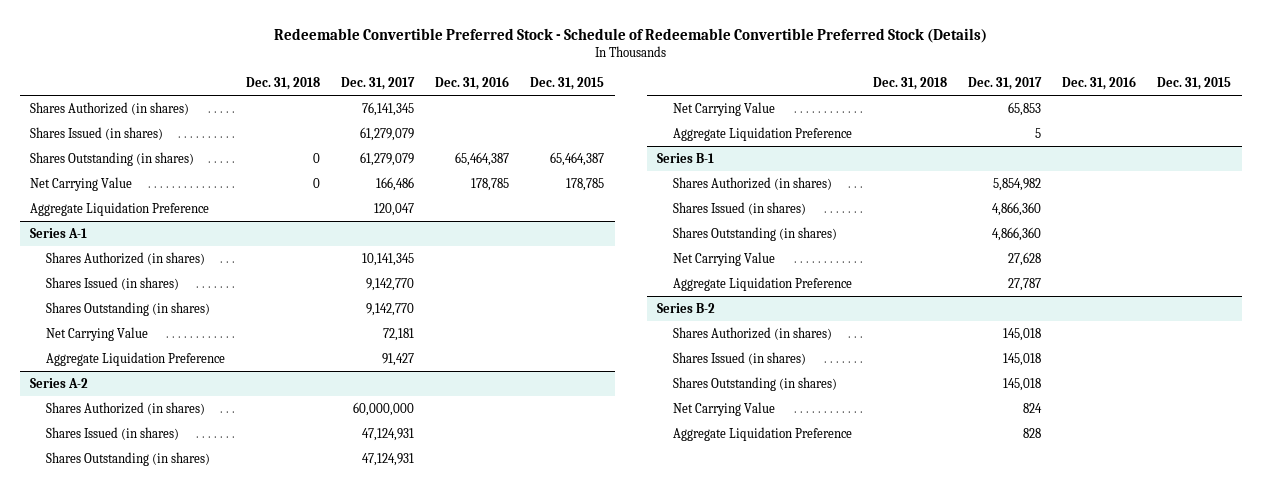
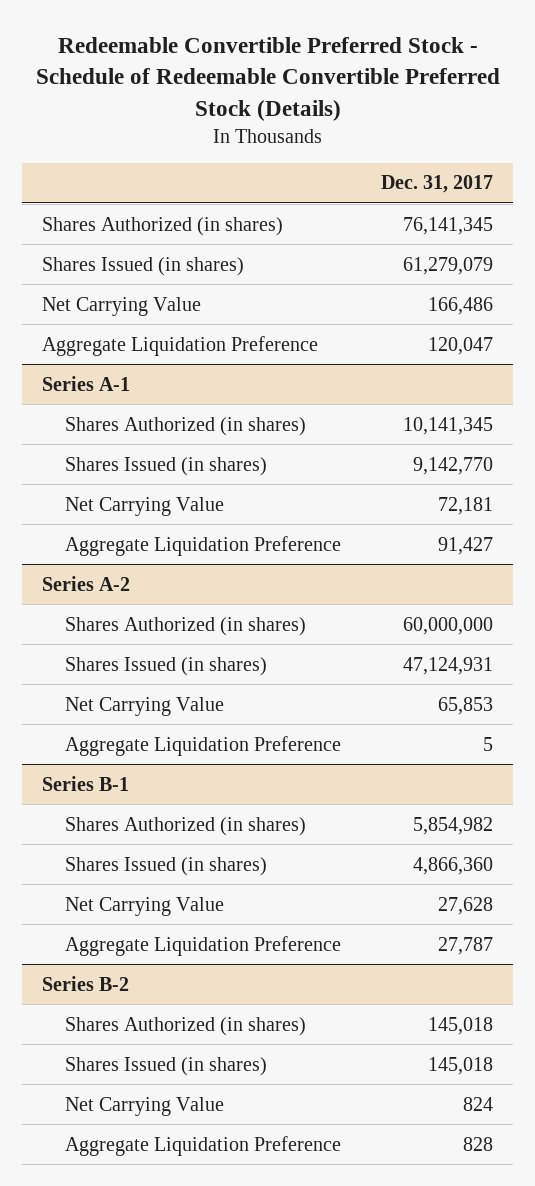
[245,77,320,91] Dec. 31, 2018 -> none
[434,76,509,91] Dec. 31, 2016 -> none
[530,77,605,91] Dec. 31, 2015 -> none
[30,152,195,167] Shares Outstanding (in shares) -> none
[45,302,210,317] Shares Outstanding (in shares) -> none
[45,452,210,467] Shares Outstanding (in shares) -> none
[673,227,838,242] Shares Outstanding (in shares) -> none
[673,377,838,392] Shares Outstanding (in shares) -> none

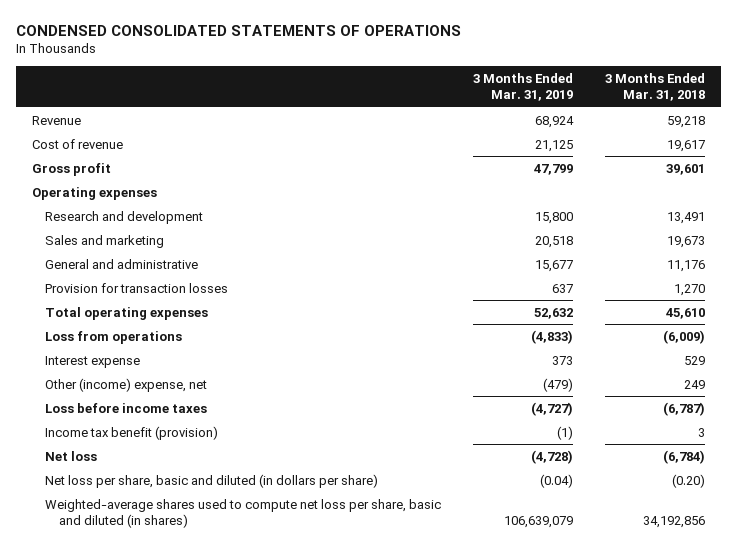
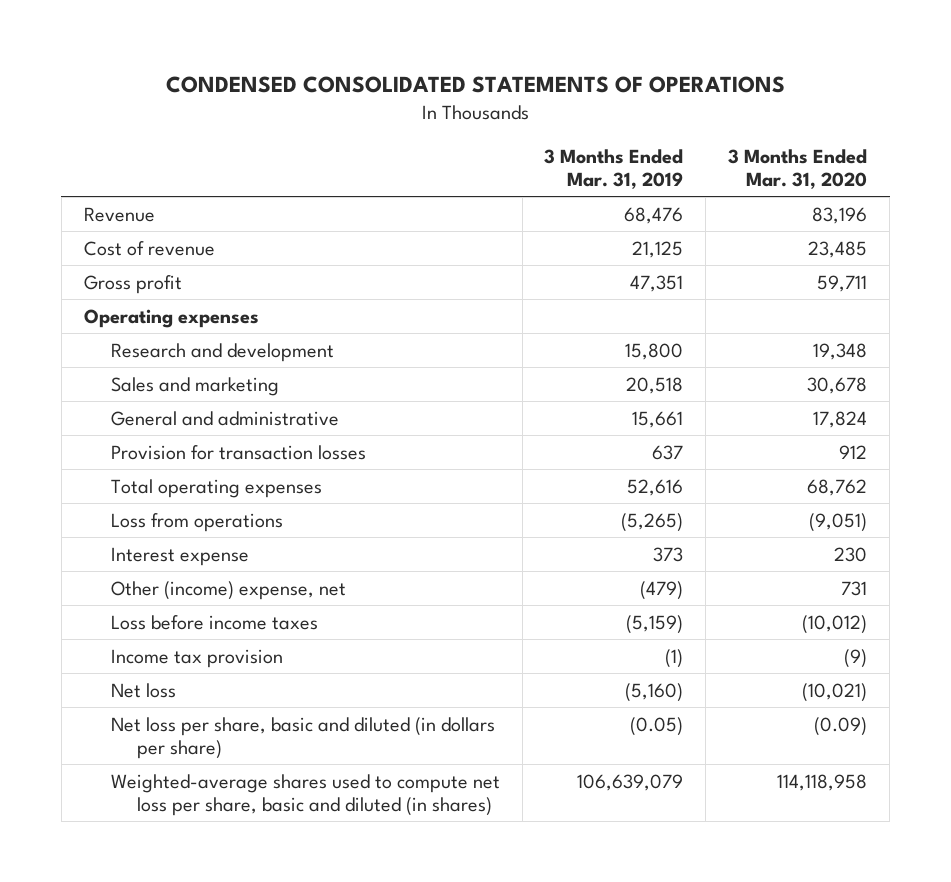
[604,72,705,102] 3 Months Ended Mar. 31, 2018 -> none
none -> [728,148,868,189] 3 Months Ended Mar. 31, 2020
[535,115,575,128] 68,924 -> [624,206,684,224] 68,476
[534,163,574,175] 47,799 -> [630,274,684,292] 47,351
[535,259,574,272] 15,677 -> [632,410,684,428] 15,661
[534,307,574,319] 52,632 -> [627,478,684,496] 52,616
[531,329,574,344] (4,833) -> [621,512,684,532] (5,265)
[531,401,574,416] (4,727) -> [626,614,684,634] (5,159)
[45,425,219,440] Income tax benefit (provision) -> [110,648,283,668] Income tax provision
[531,449,574,464] (4,728) -> [625,682,684,702] (5,160)
[540,473,574,488] (0.04) -> [630,716,684,736] (0.05)

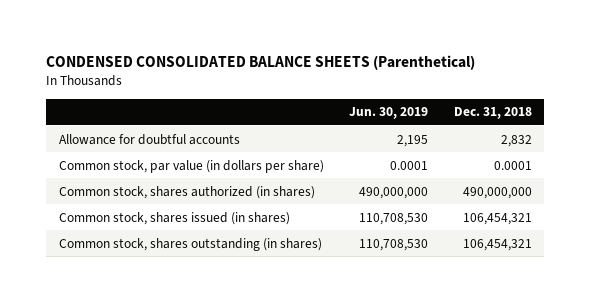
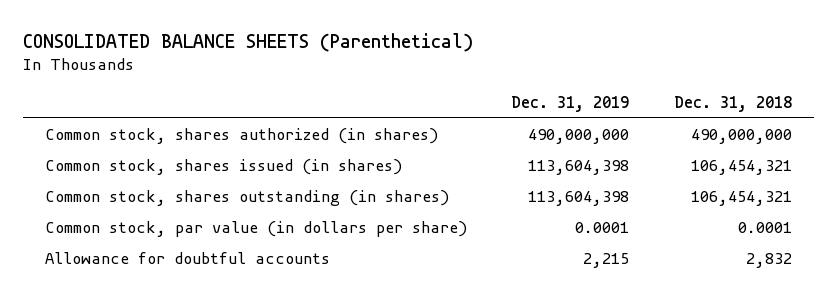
[46,55,476,71] CONDENSED CONSOLIDATED BALANCE SHEETS (Parenthetical) -> [22,33,473,53] CONSOLIDATED BALANCE SHEETS (Parenthetical)
[349,107,429,120] Jun. 30, 2019 -> none
none -> [511,96,630,113] Dec. 31, 2019
[58,159,324,173] Common stock, par value (in dollars per share) -> [44,221,467,238] Common stock, par value (in dollars per share)
[58,133,240,145] Allowance for doubtful accounts -> [44,252,330,265] Allowance for doubtful accounts

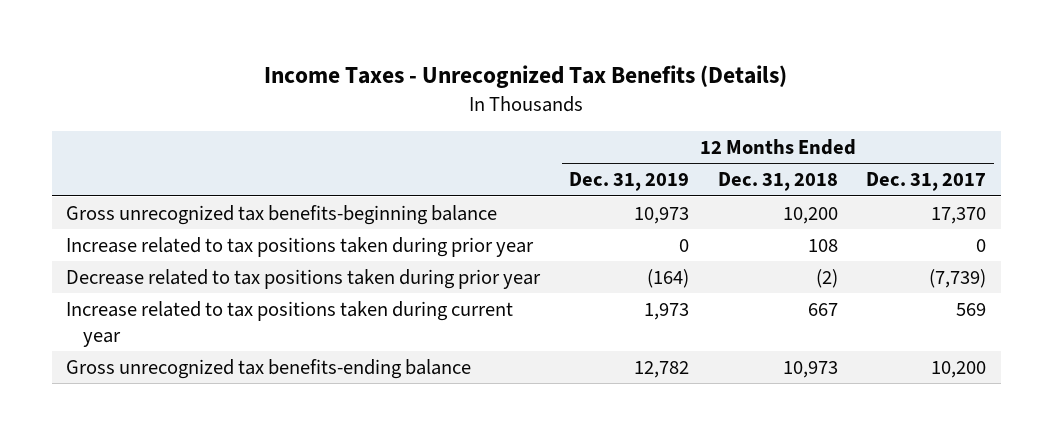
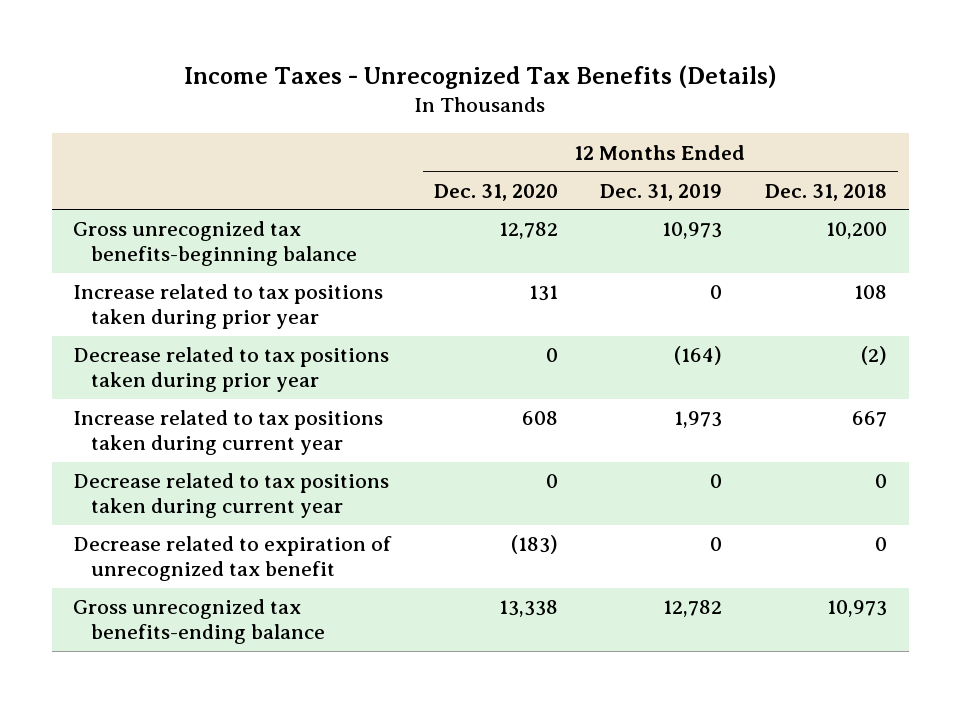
[866,172,987,192] Dec. 31, 2017 -> none
none -> [433,183,558,201] Dec. 31, 2020
none -> [73,473,390,518] Decrease related to tax positions taken during current year
none -> [73,536,393,581] Decrease related to expiration of unrecognized tax benefit

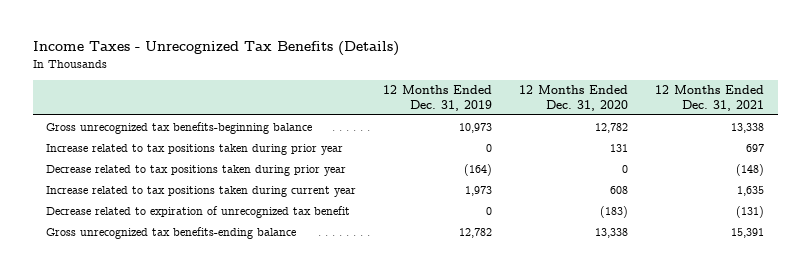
[765,183,888,201] Dec. 31, 2018 -> none
none -> [655,85,765,111] 12 Months Ended Dec. 31, 2021
[73,473,390,518] Decrease related to tax positions taken during current year -> none

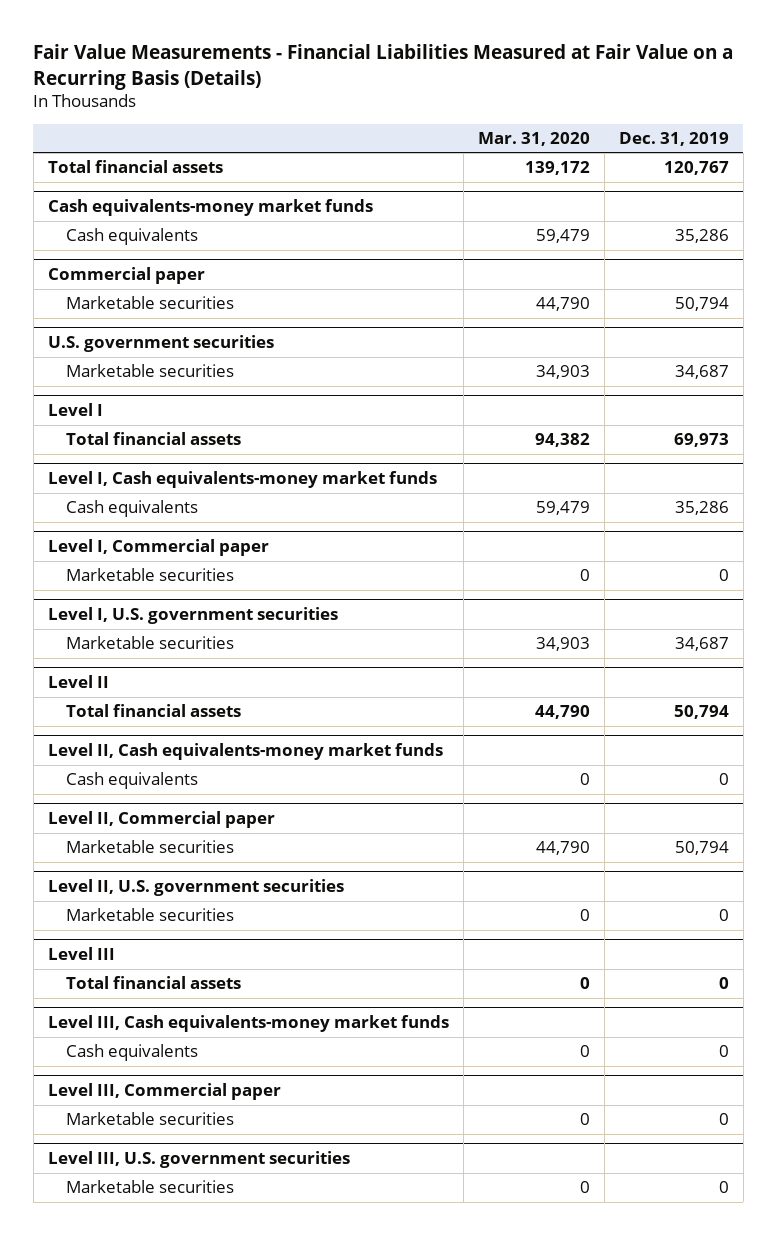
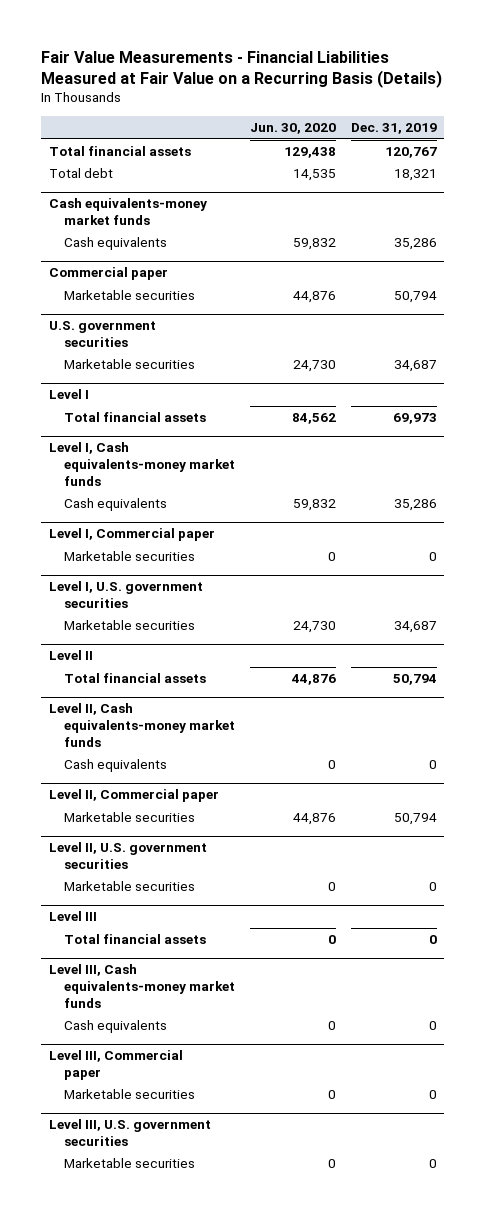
[477,131,590,146] Mar. 31, 2020 -> none
none -> [249,123,336,135] Jun. 30, 2020
none -> [48,168,113,179] Total debt

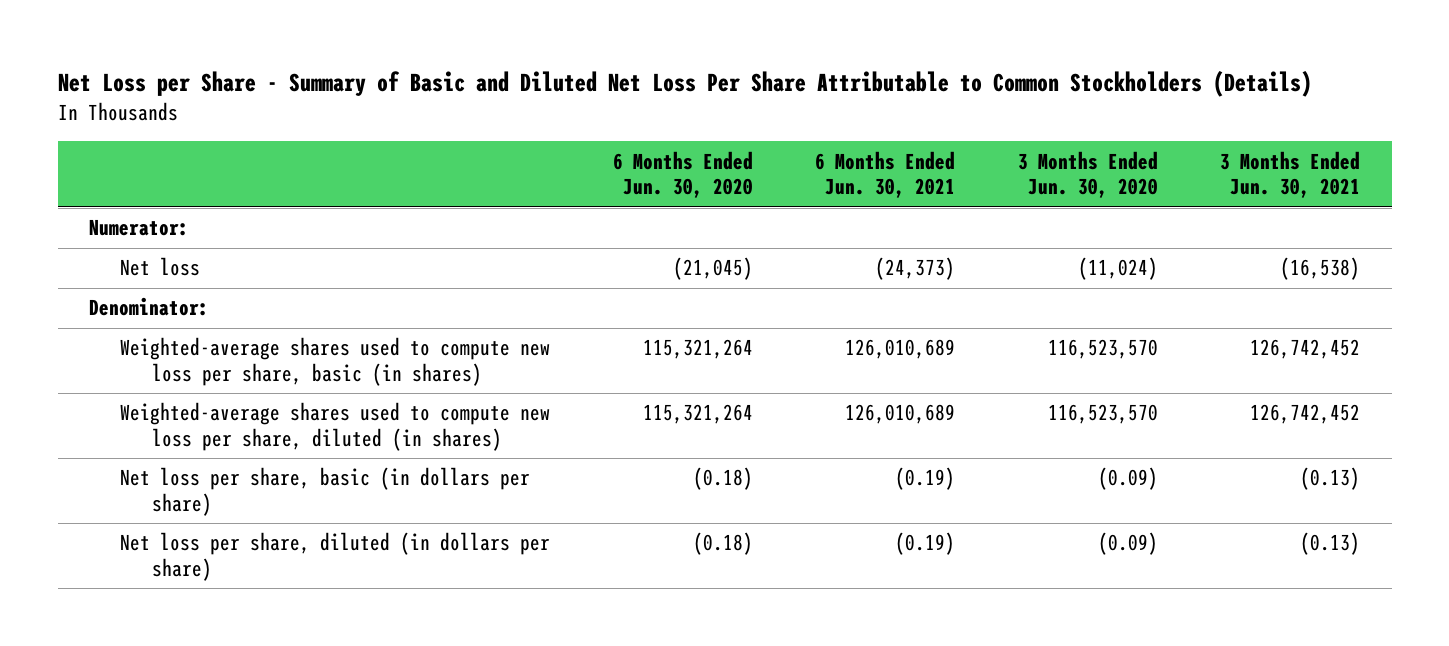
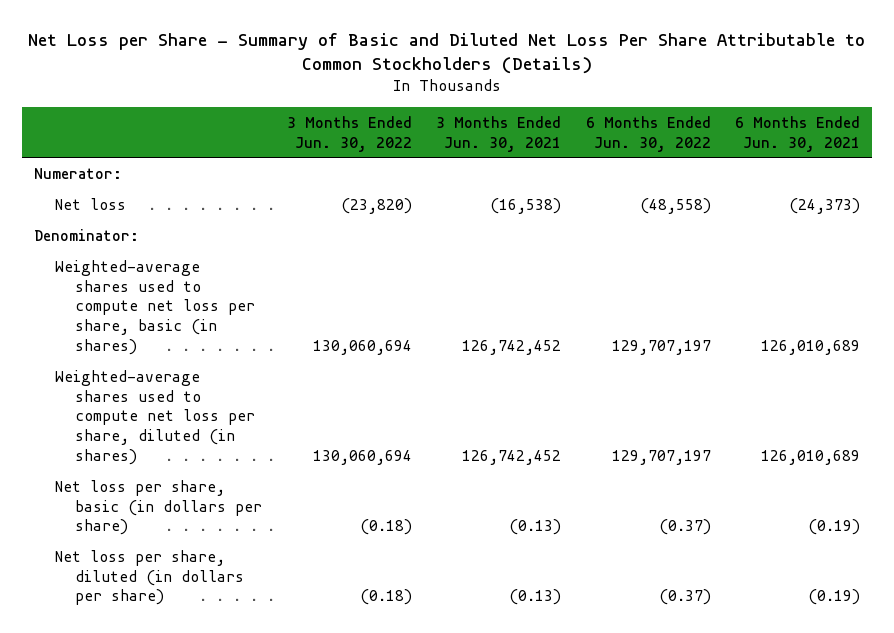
[612,150,753,199] 6 Months Ended Jun. 30, 2020 -> none
[1017,150,1158,199] 3 Months Ended Jun. 30, 2020 -> none
none -> [286,115,412,152] 3 Months Ended Jun. 30, 2022
none -> [585,115,711,152] 6 Months Ended Jun. 30, 2022
[120,337,551,387] Weighted-average shares used to compute new loss per share, basic (in shares) -> [54,259,256,356] Weighted-average shares used to compute net loss per share, basic (in shares)
[120,402,551,452] Weighted-average shares used to compute new loss per share, diluted (in shares) -> [54,369,256,466] Weighted-average shares used to compute net loss per share, diluted (in shares)

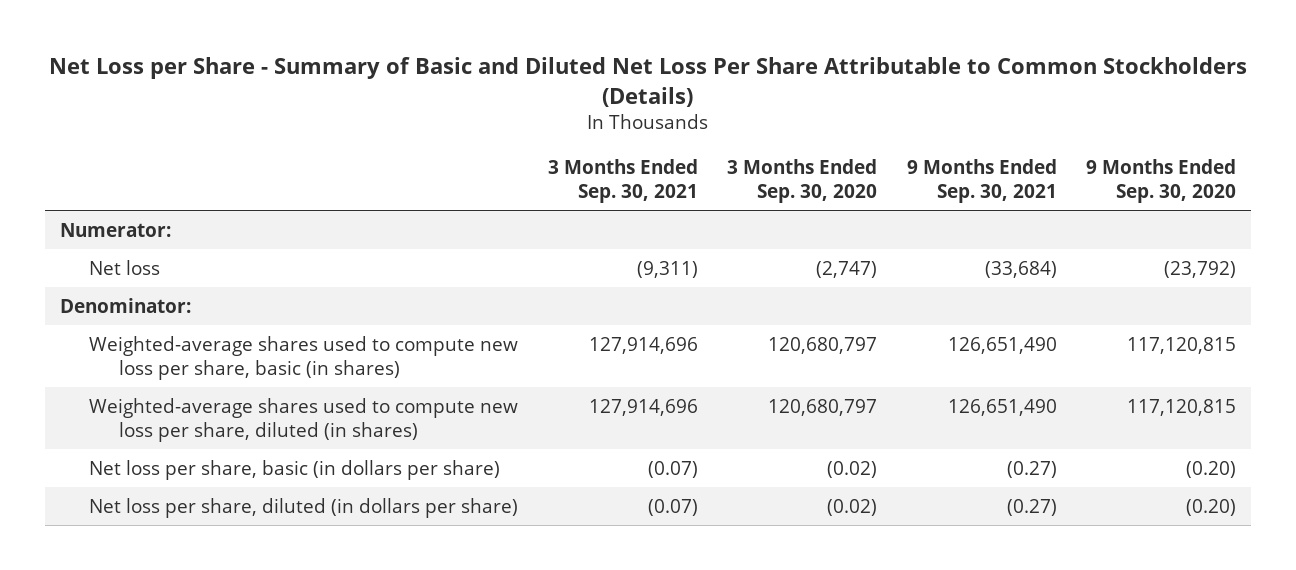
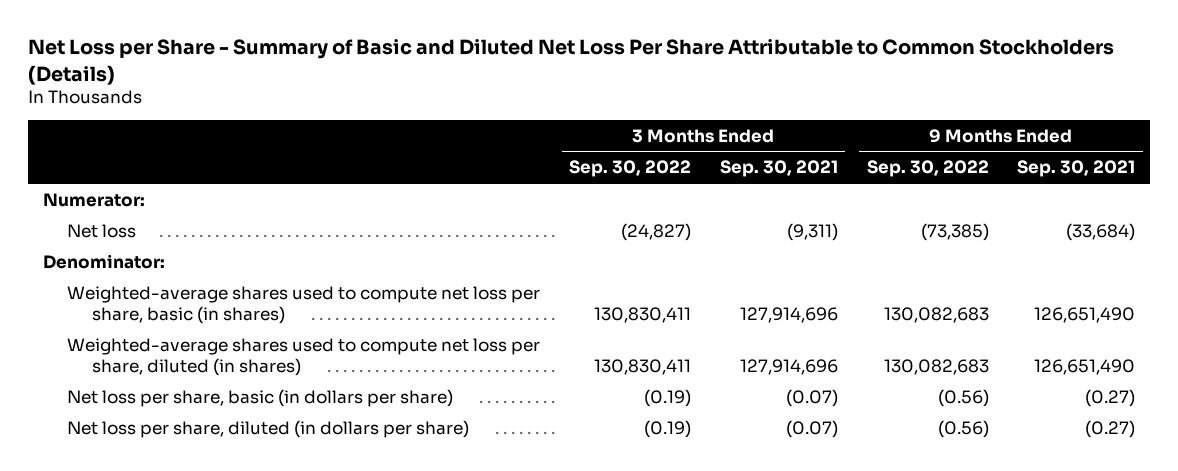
[727,158,878,204] 3 Months Ended Sep. 30, 2020 -> none
[1086,158,1237,204] 9 Months Ended Sep. 30, 2020 -> none
none -> [569,160,692,178] Sep. 30, 2022
none -> [866,160,989,178] Sep. 30, 2022
[89,335,519,380] Weighted-average shares used to compute new loss per share, basic (in shares) -> [67,285,541,324] Weighted-average shares used to compute net loss per share, basic (in shares)
[89,397,519,442] Weighted-average shares used to compute new loss per share, diluted (in shares) -> [67,337,541,376] Weighted-average shares used to compute net loss per share, diluted (in shares)

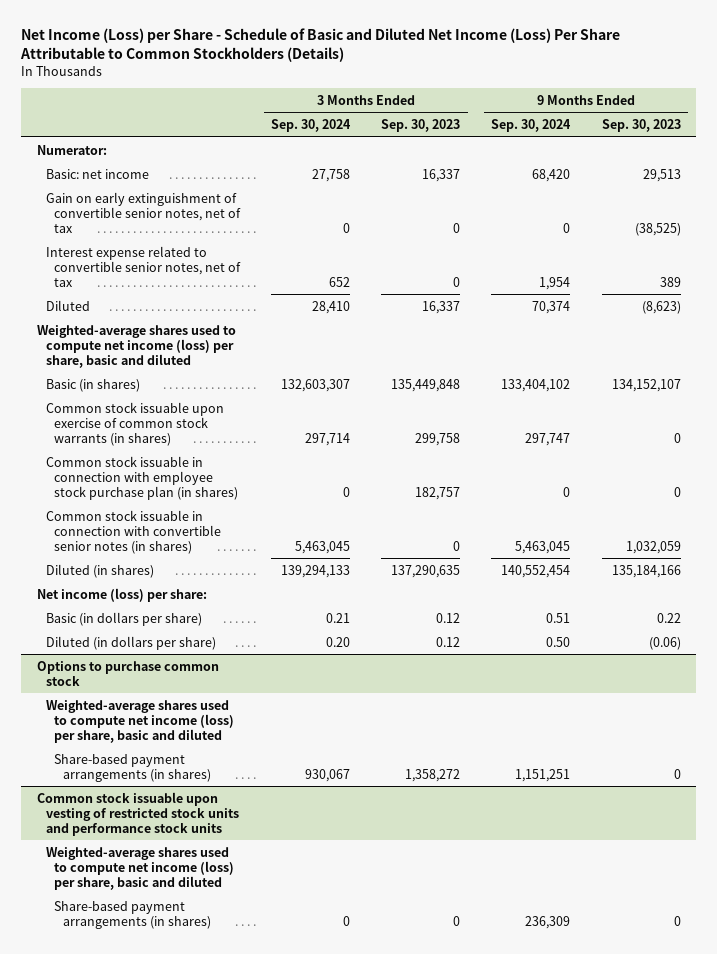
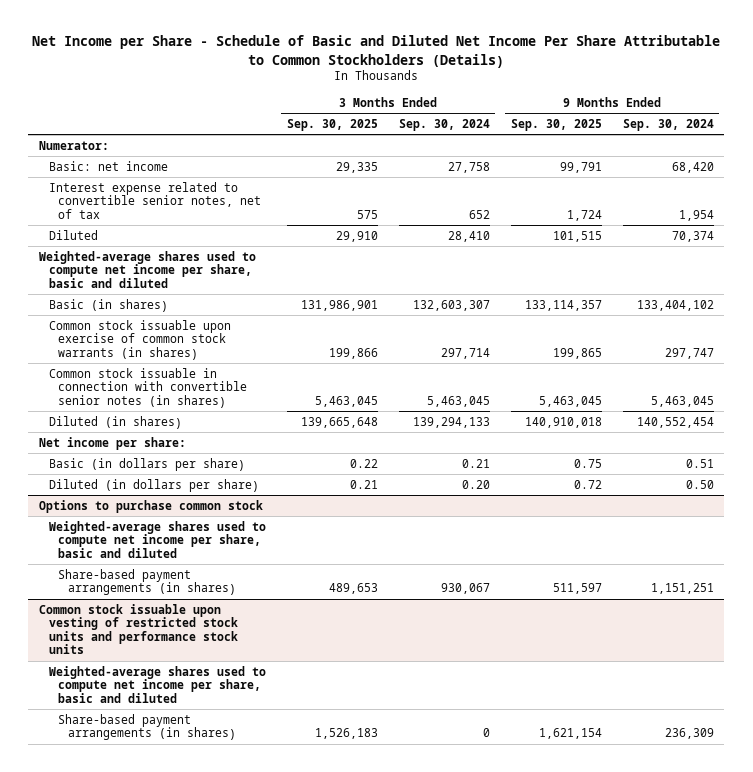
[20,28,621,63] Net Income (Loss) per Share - Schedule of Basic and Diluted Net Income (Loss) Per Share Attributable to Common Stockholders (Details) -> [32,35,721,68] Net Income per Share - Schedule of Basic and Diluted Net Income Per Share Attributable to Common Stockholders (Details)
[381,118,461,132] Sep. 30, 2023 -> none
[601,118,681,132] Sep. 30, 2023 -> none
none -> [286,119,378,132] Sep. 30, 2025
none -> [510,119,602,132] Sep. 30, 2025
[45,191,242,233] Gain on early extinguishment of convertible senior notes, net of tax -> none
[36,324,236,368] Weighted-average shares used to compute net income (loss) per share, basic and diluted -> [38,250,256,288] Weighted-average shares used to compute net income per share, basic and diluted
[45,455,239,500] Common stock issuable in connection with employee stock purchase plan (in shares) -> none
[36,587,207,602] Net income (loss) per share: -> [38,436,186,450] Net income per share:
[45,699,235,743] Weighted-average shares used to compute net income (loss) per share, basic and diluted -> [48,520,266,558] Weighted-average shares used to compute net income per share, basic and diluted
[45,846,235,890] Weighted-average shares used to compute net income (loss) per share, basic and diluted -> [48,665,266,703] Weighted-average shares used to compute net income per share, basic and diluted

